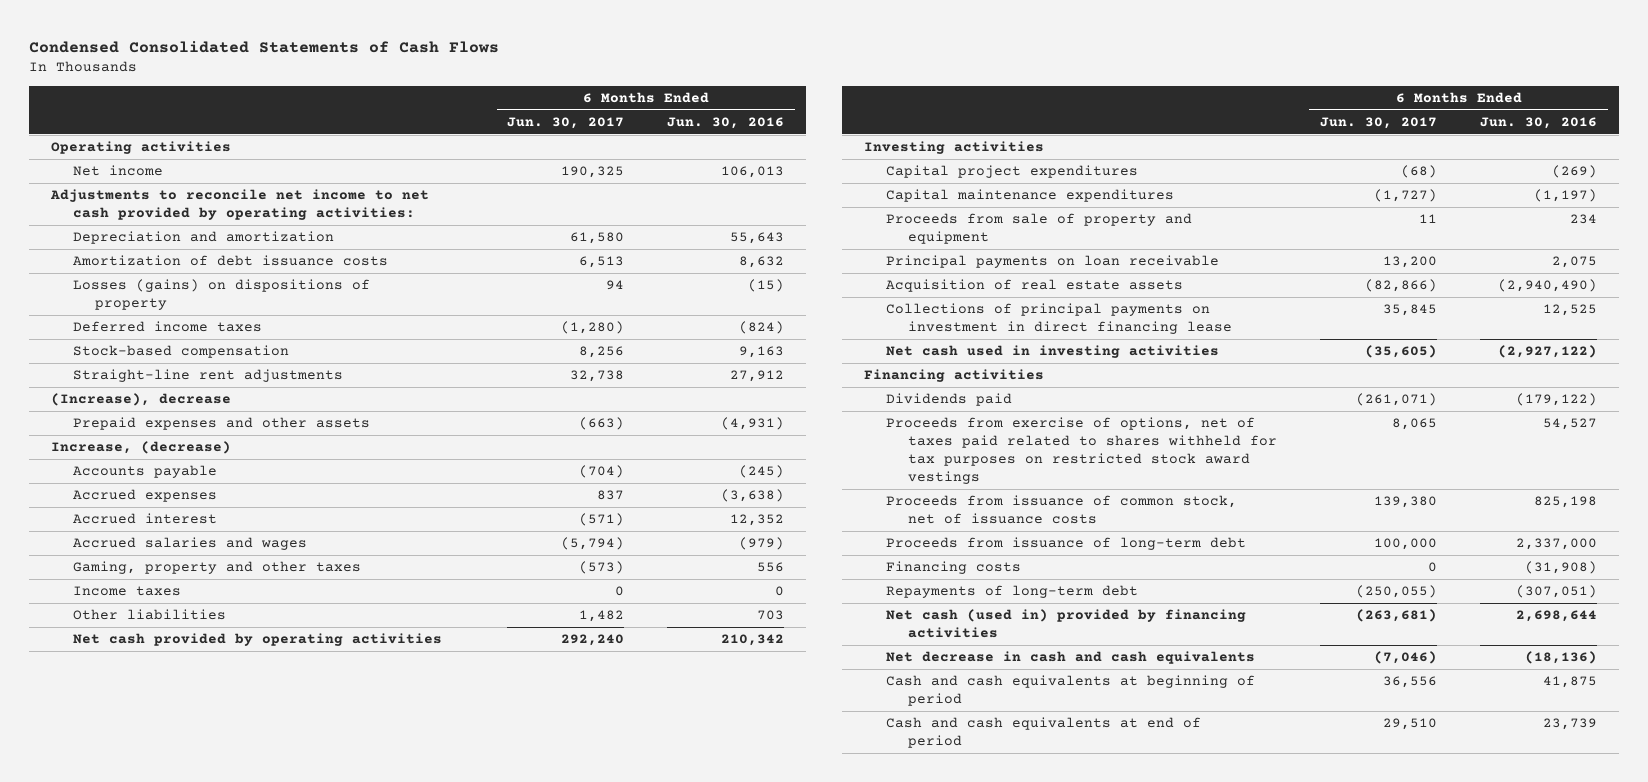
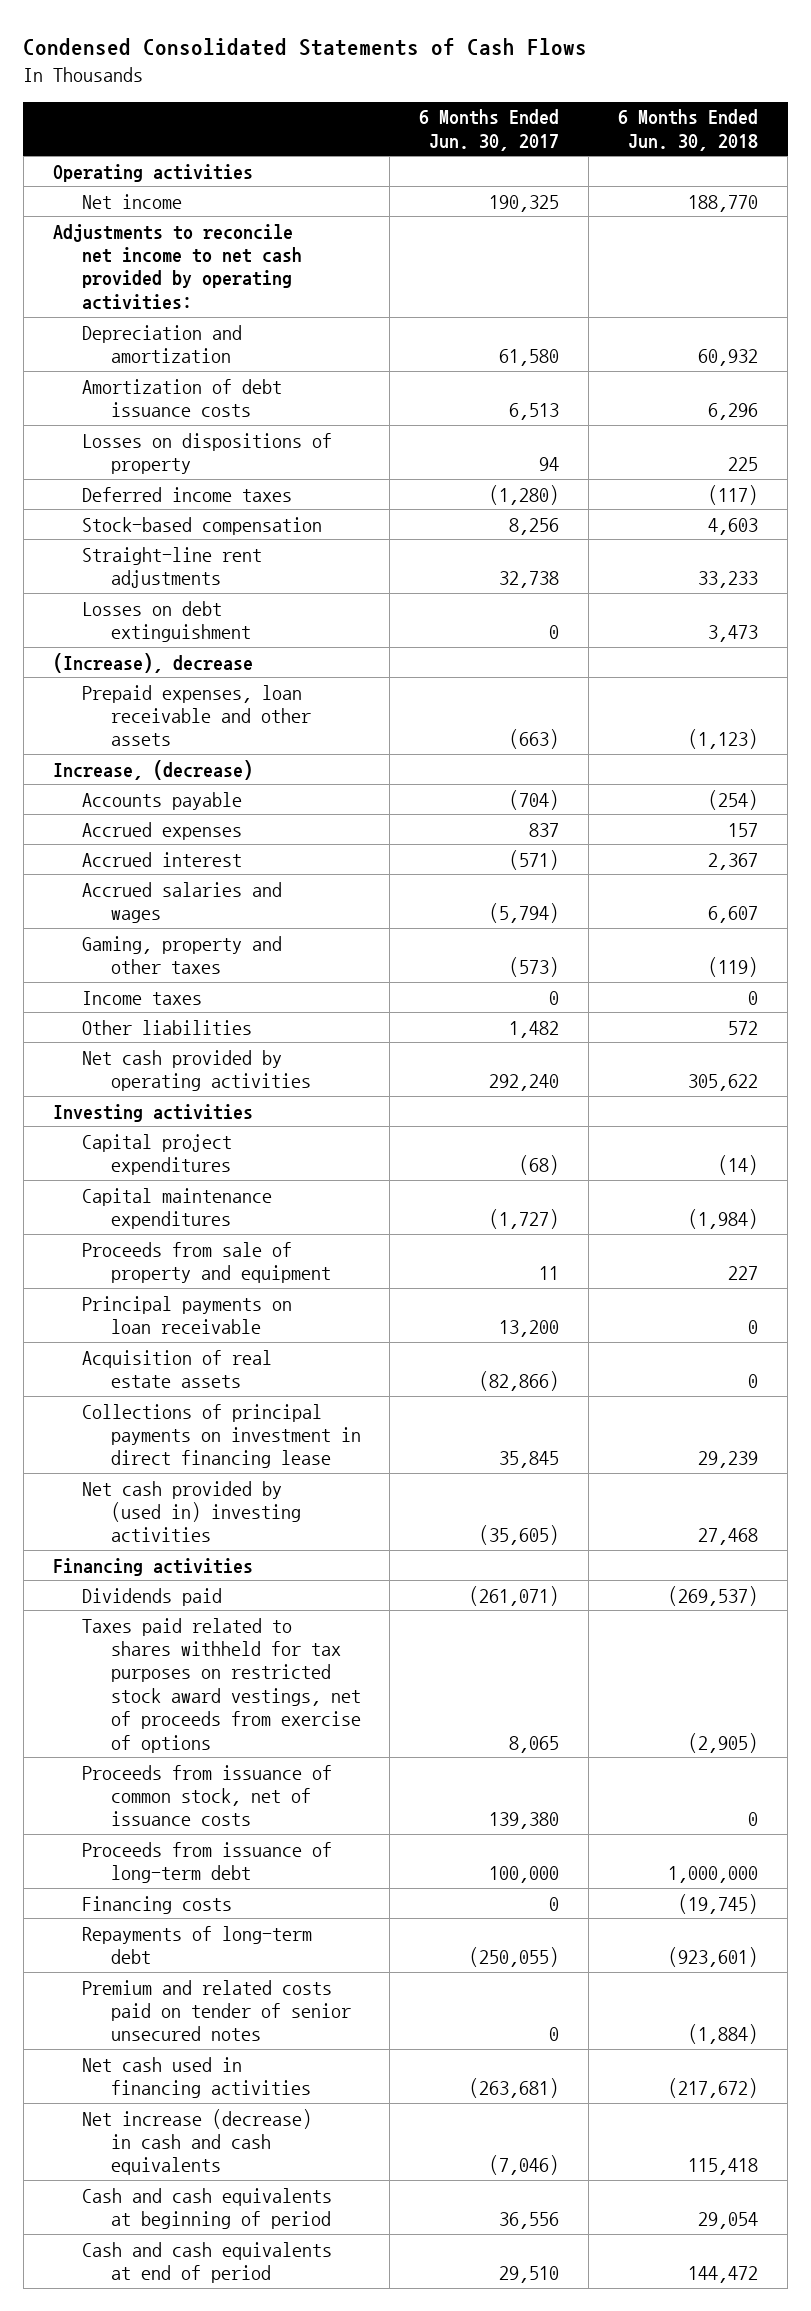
[667,117,785,130] Jun. 30, 2016 -> none
none -> [618,109,759,151] 6 Months Ended Jun. 30, 2018
[73,279,371,311] Losses (gains) on dispositions of property -> [81,432,332,475] Losses on dispositions of property
none -> [81,600,251,643] Losses on debt extinguishment
[73,417,371,431] Prepaid expenses and other assets -> [81,684,311,747] Prepaid expenses, loan receivable and other assets
[885,345,1219,359] Net cash used in investing activities -> [81,1480,301,1543] Net cash provided by (used in) investing activities
[885,417,1278,485] Proceeds from exercise of options, net of taxes paid related to shares withheld for tax purposes on restricted stock award vestings -> [81,1617,361,1753] Taxes paid related to shares withheld for tax purposes on restricted stock award vestings, net of proceeds from exercise of options
none -> [81,1979,351,2042] Premium and related costs paid on tender of senior unsecured notes
[885,609,1246,639] Net cash (used in) provided by financing activities -> [81,2056,311,2099] Net cash used in financing activities
[885,651,1255,665] Net decrease in cash and cash equivalents -> [81,2108,312,2176] Net increase (decrease) in cash and cash equivalents

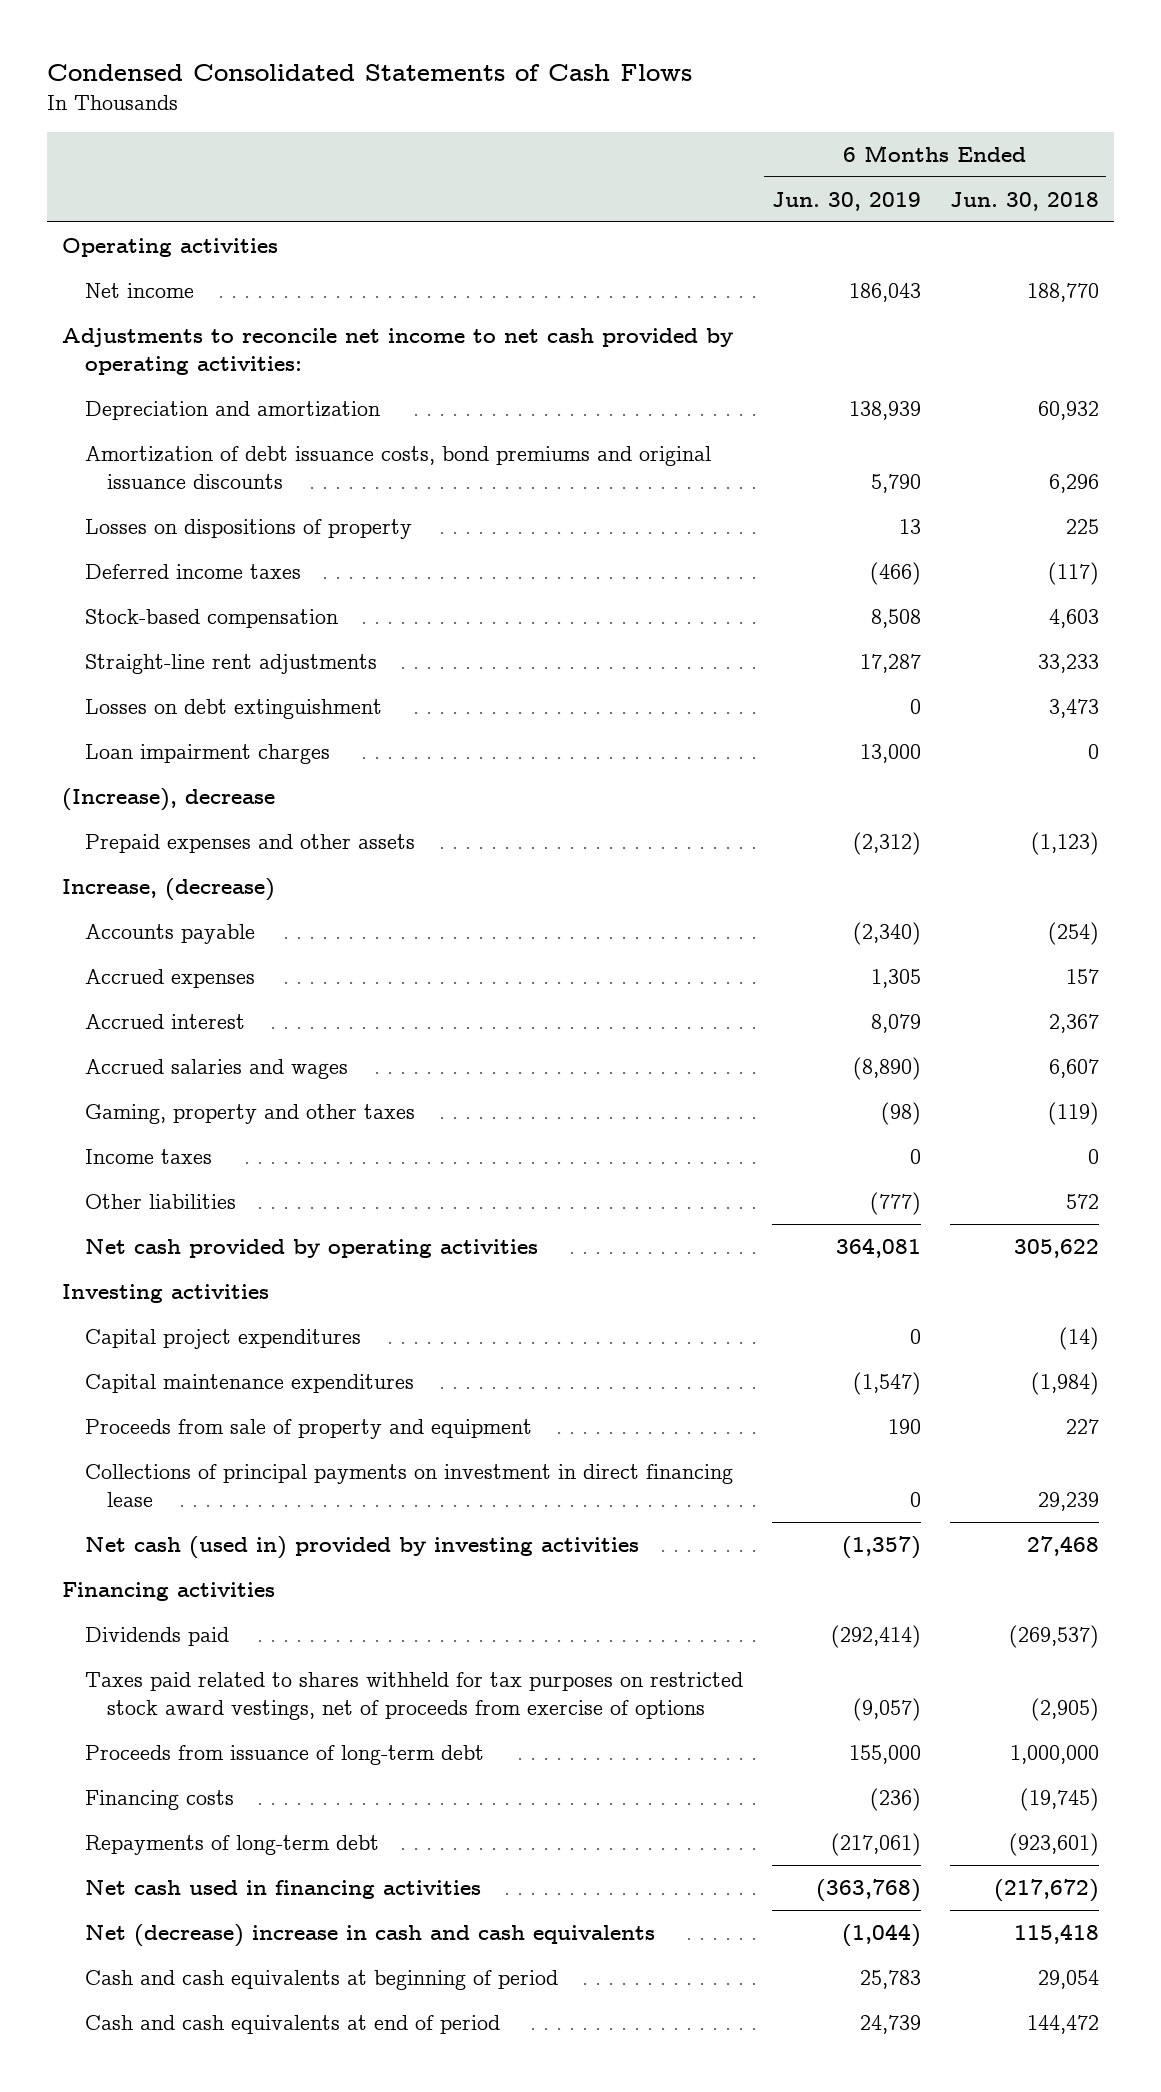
[419,109,560,151] 6 Months Ended Jun. 30, 2017 -> none
none -> [771,191,921,211] Jun. 30, 2019
[81,378,282,418] Amortization of debt issuance costs -> [84,445,711,489] Amortization of debt issuance costs, bond premiums and original issuance discounts
none -> [84,743,330,764] Loan impairment charges
[81,684,311,747] Prepaid expenses, loan receivable and other assets -> [84,833,415,853] Prepaid expenses and other assets
[81,1295,292,1335] Principal payments on loan receivable -> none
[81,1349,272,1389] Acquisition of real estate assets -> none
[81,1480,301,1543] Net cash provided by (used in) investing activities -> [84,1535,639,1559] Net cash (used in) provided by investing activities
[81,1764,332,1827] Proceeds from issuance of common stock, net of issuance costs -> none
[81,1979,351,2042] Premium and related costs paid on tender of senior unsecured notes -> none
[81,2108,312,2176] Net increase (decrease) in cash and cash equivalents -> [84,1923,655,1947] Net (decrease) increase in cash and cash equivalents

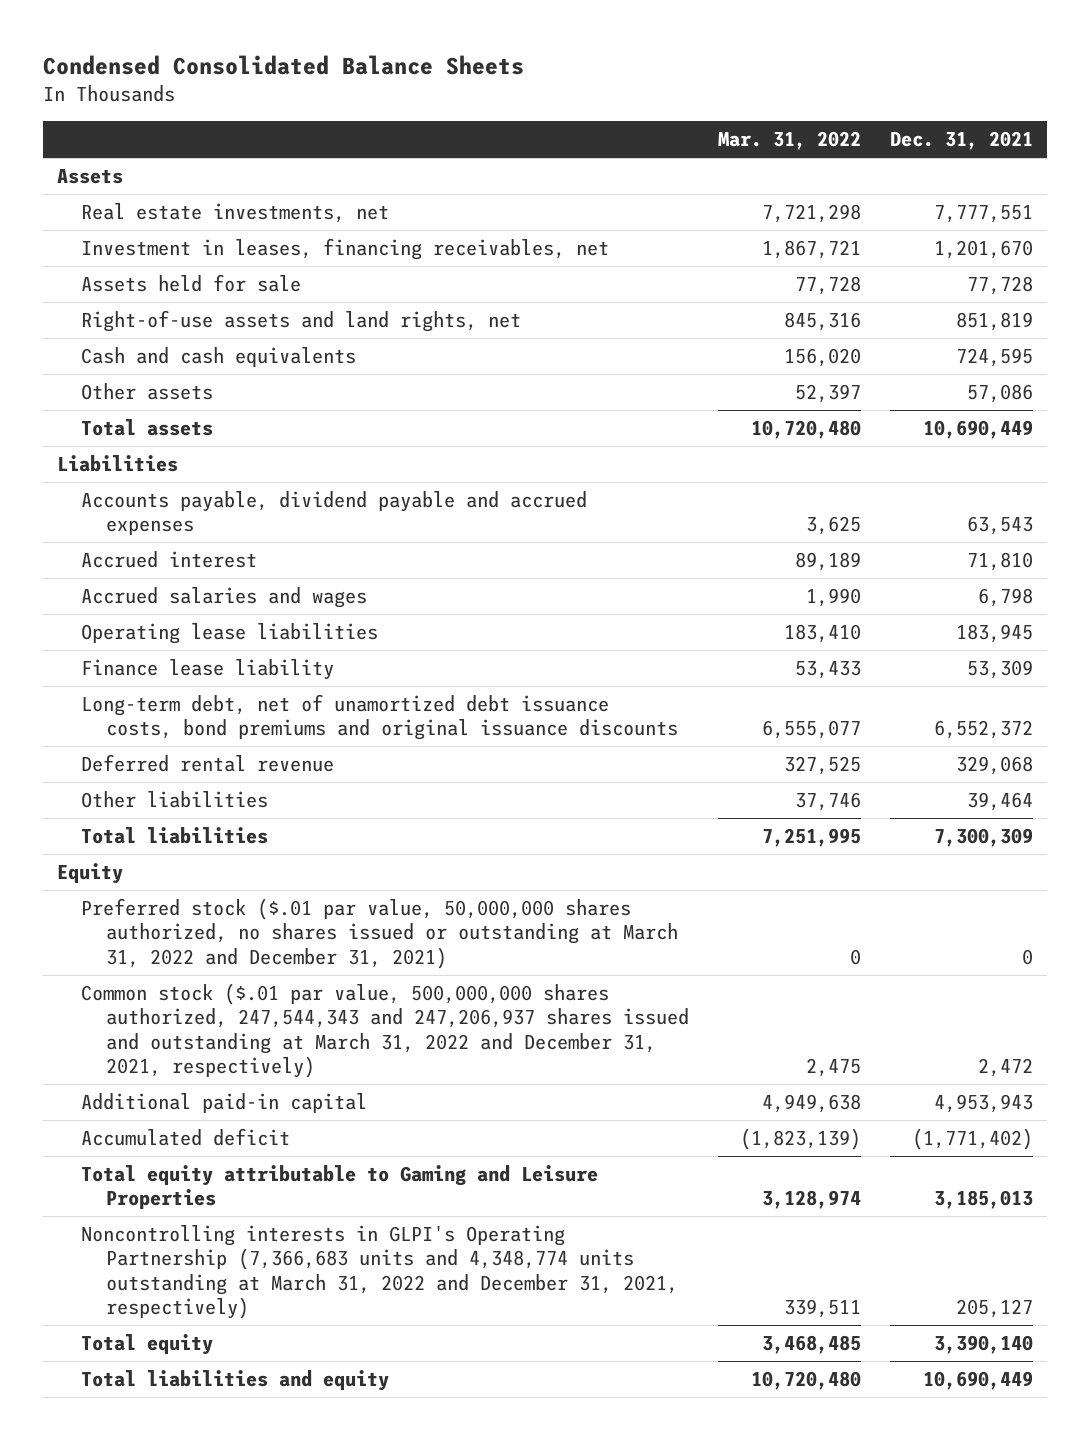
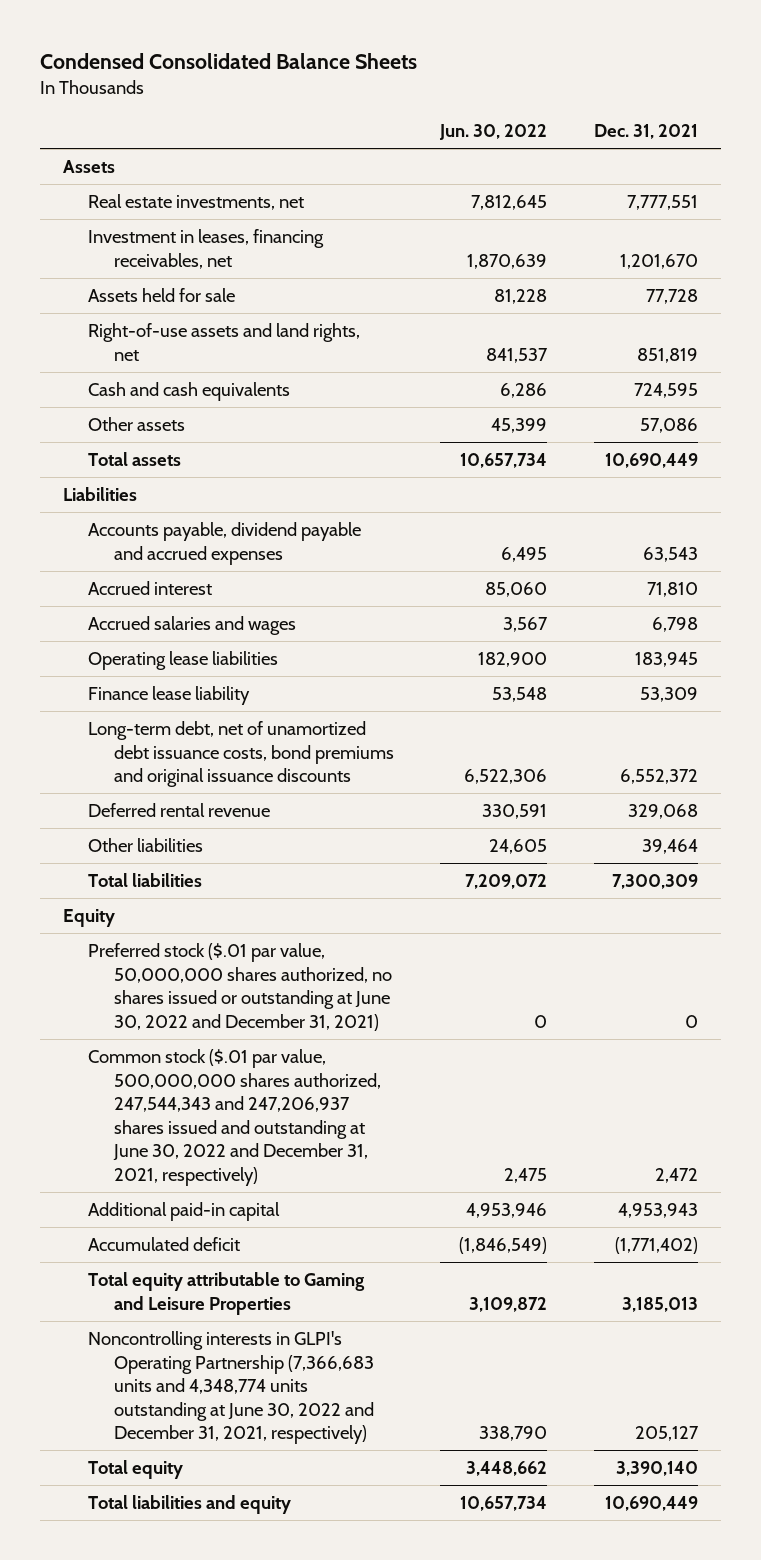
[717,131,861,151] Mar. 31, 2022 -> none
none -> [439,123,548,140] Jun. 30, 2022
[81,898,678,969] Preferred stock ($.01 par value, 50,000,000 shares authorized, no shares issued or outstanding at March 31, 2022 and December 31, 2021) -> [88,943,392,1031] Preferred stock ($.01 par value, 50,000,000 shares authorized, no shares issued or outstanding at June 30, 2022 and December 31, 2021)
[81,983,689,1079] Common stock ($.01 par value, 500,000,000 shares authorized, 247,544,343 and 247,206,937 shares issued and outstanding at March 31, 2022 and December 31, 2021, respectively) -> [88,1049,381,1186] Common stock ($.01 par value, 500,000,000 shares authorized, 247,544,343 and 247,206,937 shares issued and outstanding at June 30, 2022 and December 31, 2021, respectively)
[81,1225,678,1320] Noncontrolling interests in GLPI's Operating Partnership (7,366,683 units and 4,348,774 units outstanding at March 31, 2022 and December 31, 2021, respectively) -> [88,1331,374,1445] Noncontrolling interests in GLPI's Operating Partnership (7,366,683 units and 4,348,774 units outstanding at June 30, 2022 and December 31, 2021, respectively)

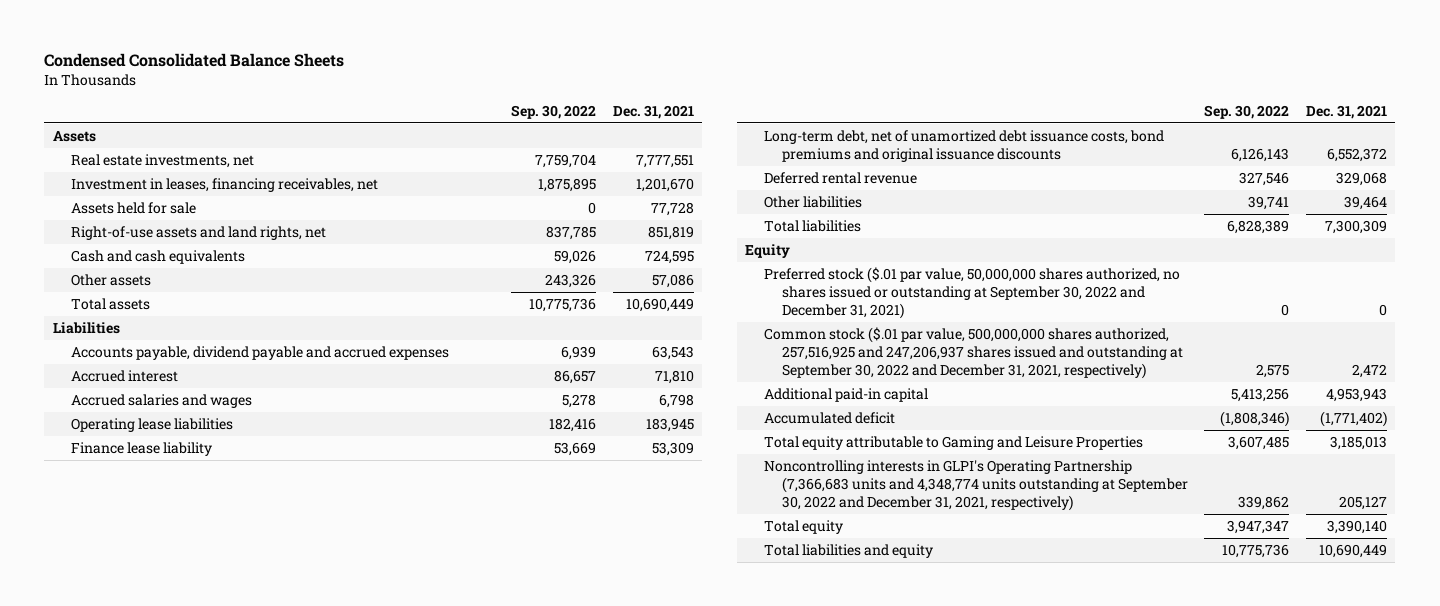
[439,123,548,140] Jun. 30, 2022 -> none
none -> [511,104,597,119] Sep. 30, 2022
[88,943,392,1031] Preferred stock ($.01 par value, 50,000,000 shares authorized, no shares issued or outstanding at June 30, 2022 and December 31, 2021) -> [763,267,1180,319] Preferred stock ($.01 par value, 50,000,000 shares authorized, no shares issued or outstanding at September 30, 2022 and December 31, 2021)
[88,1049,381,1186] Common stock ($.01 par value, 500,000,000 shares authorized, 247,544,343 and 247,206,937 shares issued and outstanding at June 30, 2022 and December 31, 2021, respectively) -> [763,327,1183,379] Common stock ($.01 par value, 500,000,000 shares authorized, 257,516,925 and 247,206,937 shares issued and outstanding at September 30, 2022 and December 31, 2021, respectively)
[88,1331,374,1445] Noncontrolling interests in GLPI's Operating Partnership (7,366,683 units and 4,348,774 units outstanding at June 30, 2022 and December 31, 2021, respectively) -> [763,460,1188,511] Noncontrolling interests in GLPI's Operating Partnership (7,366,683 units and 4,348,774 units outstanding at September 30, 2022 and December 31, 2021, respectively)

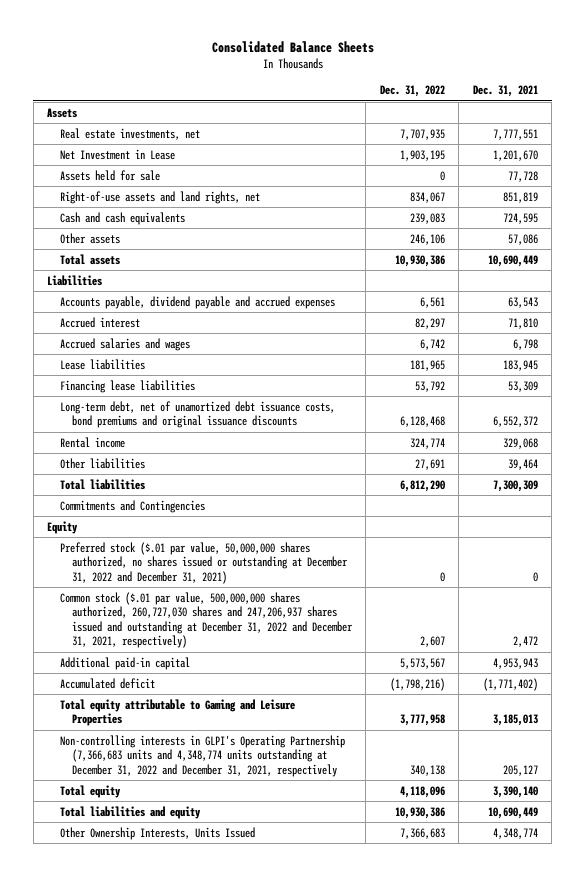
[44,52,345,67] Condensed Consolidated Balance Sheets -> [211,40,374,53] Consolidated Balance Sheets
[511,104,597,119] Sep. 30, 2022 -> none
none -> [379,85,445,98] Dec. 31, 2022
[70,178,378,193] Investment in leases, financing receivables, net -> [59,148,175,160] Net Investment in Lease
[70,418,233,433] Operating lease liabilities -> [59,358,145,370] Lease liabilities
[70,442,212,457] Finance lease liability -> [59,379,195,393] Financing lease liabilities
[763,172,917,185] Deferred rental revenue -> [59,436,125,448] Rental income
none -> [59,499,205,513] Commitments and Contingencies
[763,267,1180,319] Preferred stock ($.01 par value, 50,000,000 shares authorized, no shares issued or outstanding at September 30, 2022 and December 31, 2021) -> [59,541,348,584] Preferred stock ($.01 par value, 50,000,000 shares authorized, no shares issued or outstanding at December 31, 2022 and December 31, 2021)
[763,327,1183,379] Common stock ($.01 par value, 500,000,000 shares authorized, 257,516,925 and 247,206,937 shares issued and outstanding at September 30, 2022 and December 31, 2021, respectively) -> [59,591,353,649] Common stock ($.01 par value, 500,000,000 shares authorized, 260,727,030 shares and 247,206,937 shares issued and outstanding at December 31, 2022 and December 31, 2021, respectively)
[763,460,1188,511] Noncontrolling interests in GLPI's Operating Partnership (7,366,683 units and 4,348,774 units outstanding at September 30, 2022 and December 31, 2021, respectively) -> [59,734,345,777] Non-controlling interests in GLPI's Operating Partnership (7,366,683 units and 4,348,774 units outstanding at December 31, 2022 and December 31, 2021, respectively
none -> [59,826,255,840] Other Ownership Interests, Units Issued

